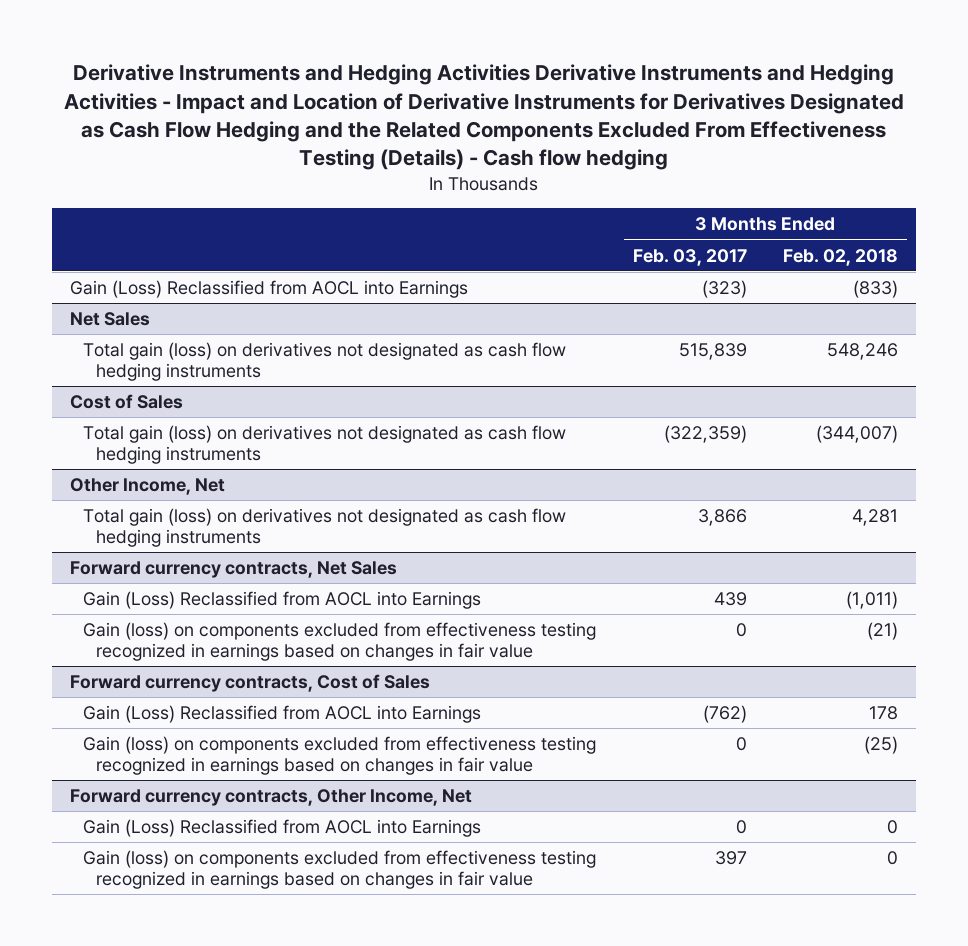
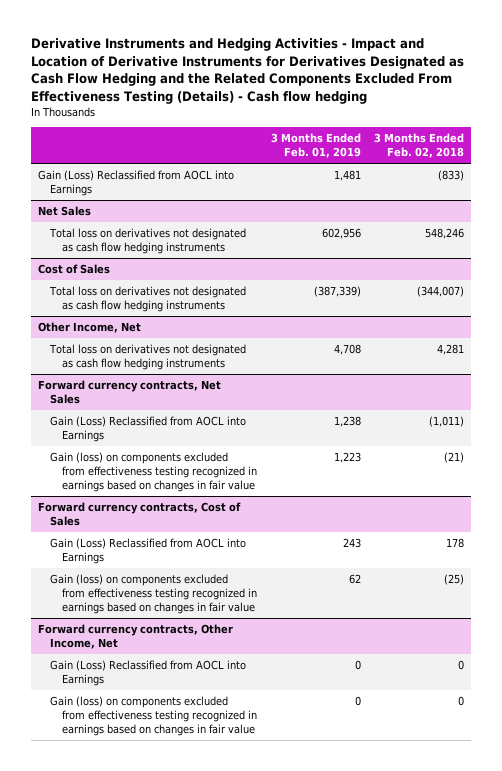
[64,64,905,171] Derivative Instruments and Hedging Activities Derivative Instruments and Hedging Activities - Impact and Location of Derivative Instruments for Derivatives Designated as Cash Flow Hedging and the Related Components Excluded From Effectiveness Testing (Details) - Cash flow hedging -> [30,38,464,104] Derivative Instruments and Hedging Activities - Impact and Location of Derivative Instruments for Derivatives Designated as Cash Flow Hedging and the Related Components Excluded From Effectiveness Testing (Details) - Cash flow hedging
[632,248,747,266] Feb. 03, 2017 -> none
none -> [270,133,361,159] 3 Months Ended Feb. 01, 2019
[83,342,567,382] Total gain (loss) on derivatives not designated as cash flow hedging instruments -> [48,228,246,255] Total loss on derivatives not designated as cash flow hedging instruments
[83,425,567,465] Total gain (loss) on derivatives not designated as cash flow hedging instruments -> [48,286,246,313] Total loss on derivatives not designated as cash flow hedging instruments
[83,508,567,548] Total gain (loss) on derivatives not designated as cash flow hedging instruments -> [48,344,246,371] Total loss on derivatives not designated as cash flow hedging instruments

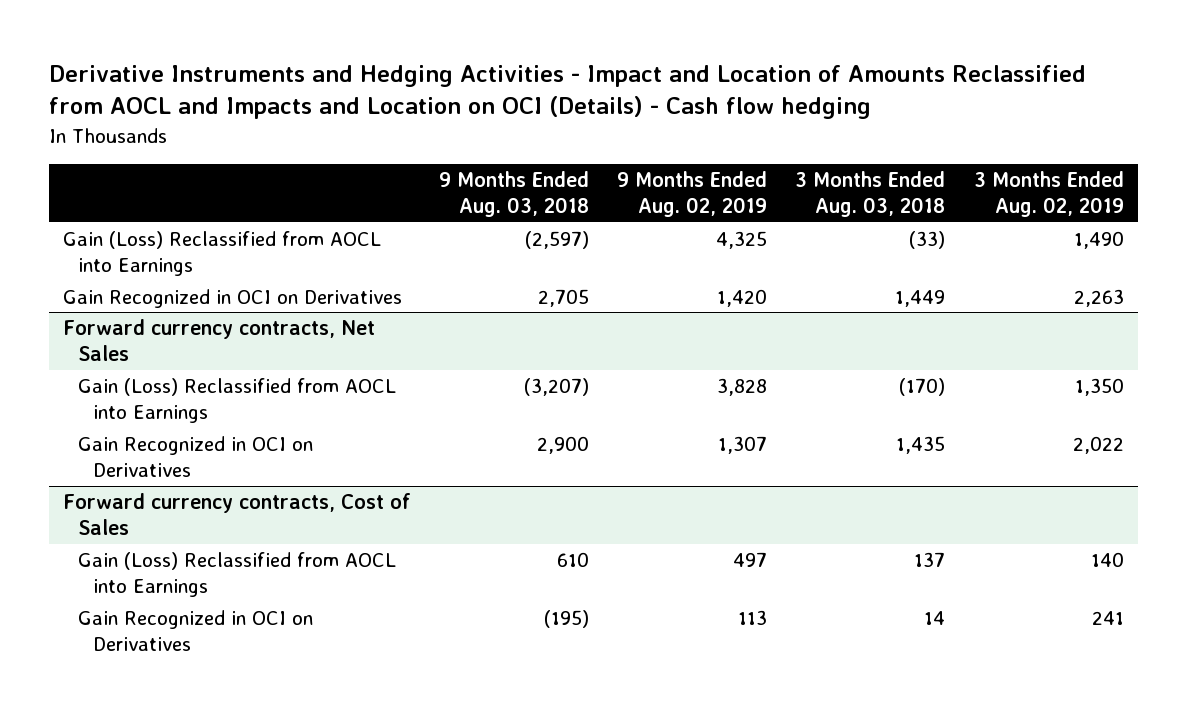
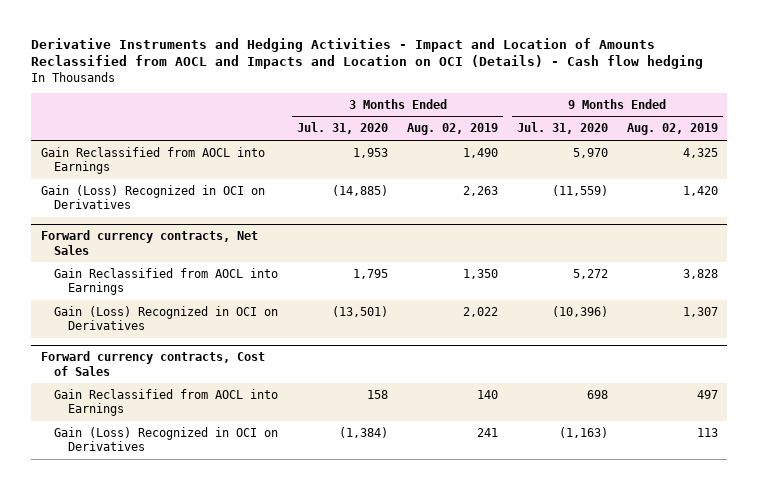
[439,170,590,218] 9 Months Ended Aug. 03, 2018 -> none
[795,170,946,218] 3 Months Ended Aug. 03, 2018 -> none
none -> [297,122,389,135] Jul. 31, 2020
none -> [516,122,608,135] Jul. 31, 2020
[62,230,381,277] Gain (Loss) Reclassified from AOCL into Earnings -> [40,146,265,175] Gain Reclassified from AOCL into Earnings
[62,288,402,308] Gain Recognized in OCI on Derivatives -> [40,184,265,210] Gain (Loss) Recognized in OCI on Derivatives
[78,377,397,424] Gain (Loss) Reclassified from AOCL into Earnings -> [54,267,279,296] Gain Reclassified from AOCL into Earnings
[78,435,314,478] Gain Recognized in OCI on Derivatives -> [54,305,279,331] Gain (Loss) Recognized in OCI on Derivatives
[78,551,397,598] Gain (Loss) Reclassified from AOCL into Earnings -> [54,388,279,417] Gain Reclassified from AOCL into Earnings
[78,609,314,652] Gain Recognized in OCI on Derivatives -> [54,426,279,452] Gain (Loss) Recognized in OCI on Derivatives

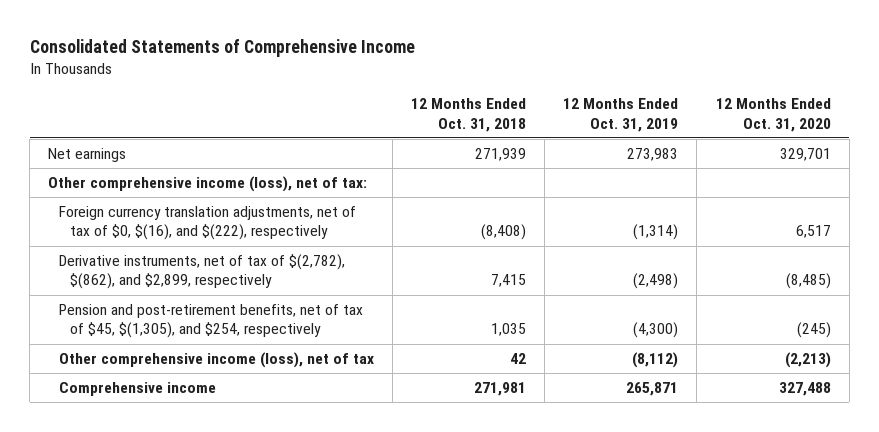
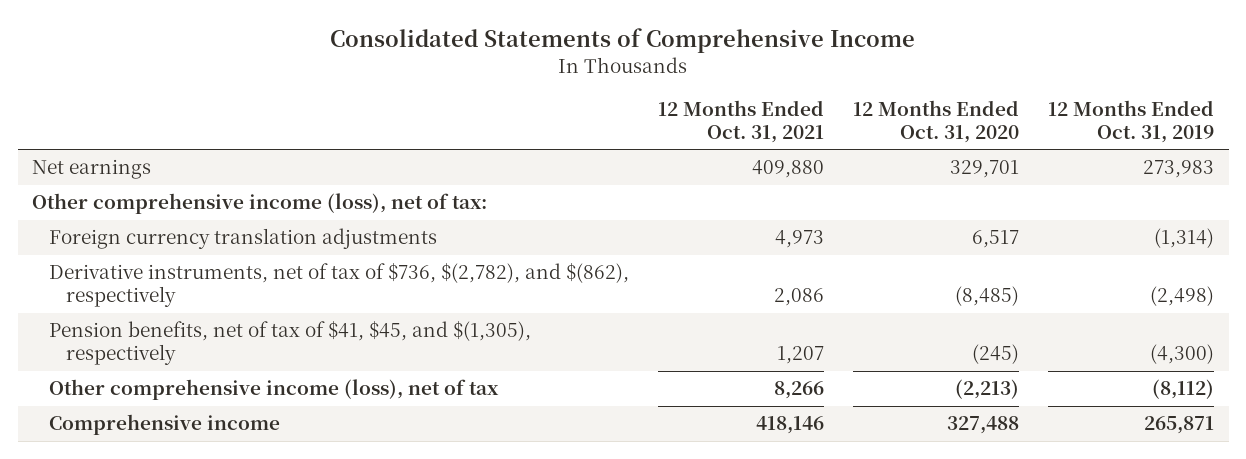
[411,98,527,132] 12 Months Ended Oct. 31, 2018 -> none
none -> [658,99,825,143] 12 Months Ended Oct. 31, 2021
[59,206,357,241] Foreign currency translation adjustments, net of tax of $0, $(16), and $(222), respectively -> [49,228,438,250] Foreign currency translation adjustments
[59,254,346,290] Derivative instruments, net of tax of $(2,782), $(862), and $2,899, respectively -> [49,263,630,308] Derivative instruments, net of tax of $736, $(2,782), and $(862), respectively
[59,304,364,339] Pension and post-retirement benefits, net of tax of $45, $(1,305), and $254, respectively -> [49,321,532,366] Pension benefits, net of tax of $41, $45, and $(1,305), respectively

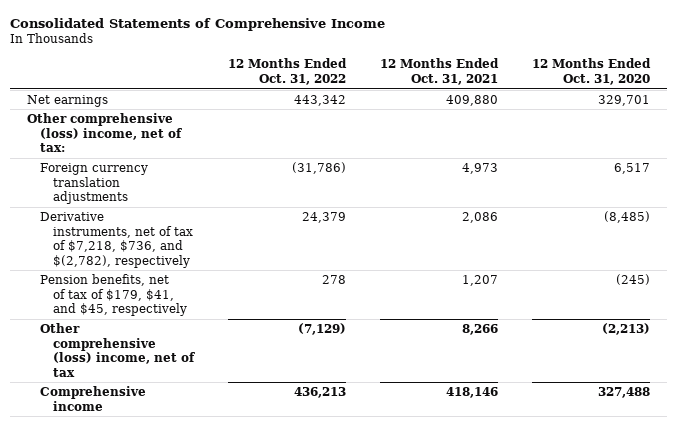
[1048,99,1215,143] 12 Months Ended Oct. 31, 2019 -> none
none -> [228,58,348,86] 12 Months Ended Oct. 31, 2022
[32,193,488,215] Other comprehensive income (loss), net of tax: -> [27,112,183,153] Other comprehensive (loss) income, net of tax:
[49,263,630,308] Derivative instruments, net of tax of $736, $(2,782), and $(862), respectively -> [40,211,194,268] Derivative instruments, net of tax of $7,218, $736, and $(2,782), respectively
[49,321,532,366] Pension benefits, net of tax of $41, $45, and $(1,305), respectively -> [40,273,188,317] Pension benefits, net of tax of $179, $41, and $45, respectively
[49,379,500,401] Other comprehensive income (loss), net of tax -> [40,322,196,377] Other comprehensive (loss) income, net of tax

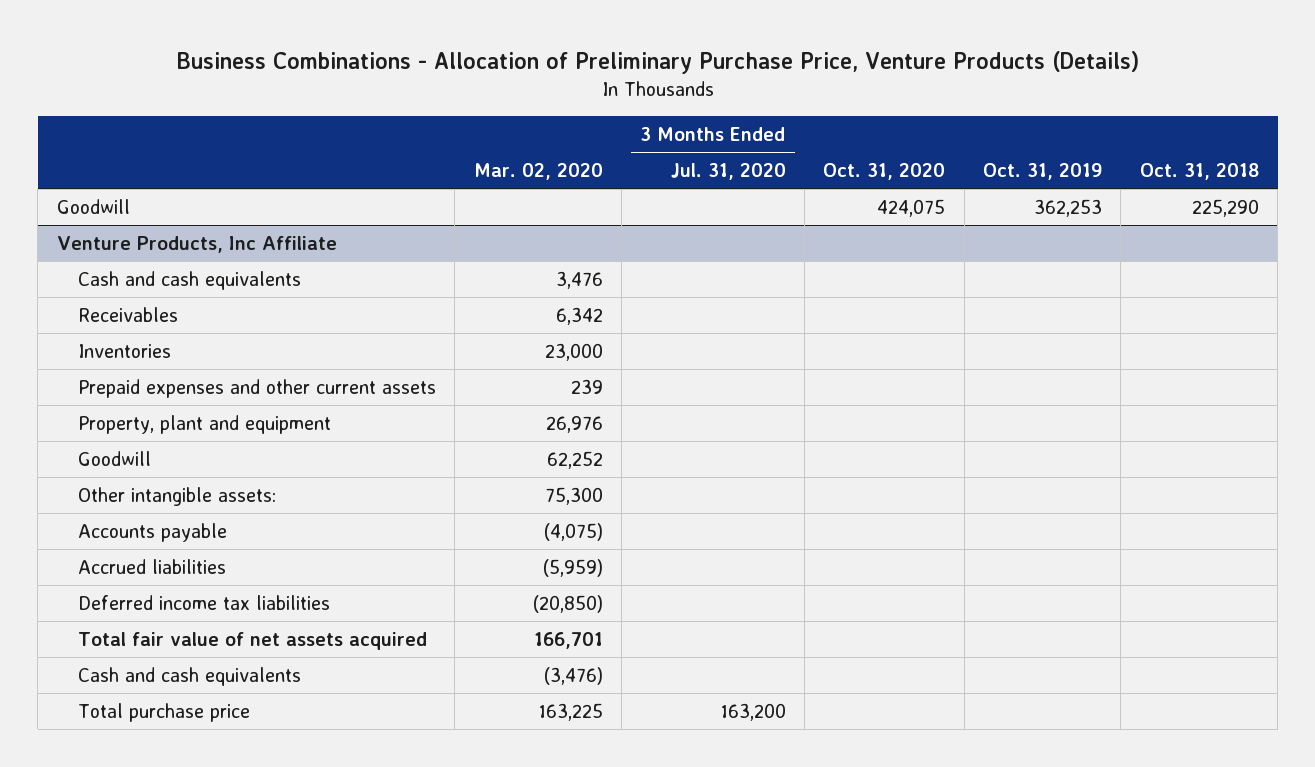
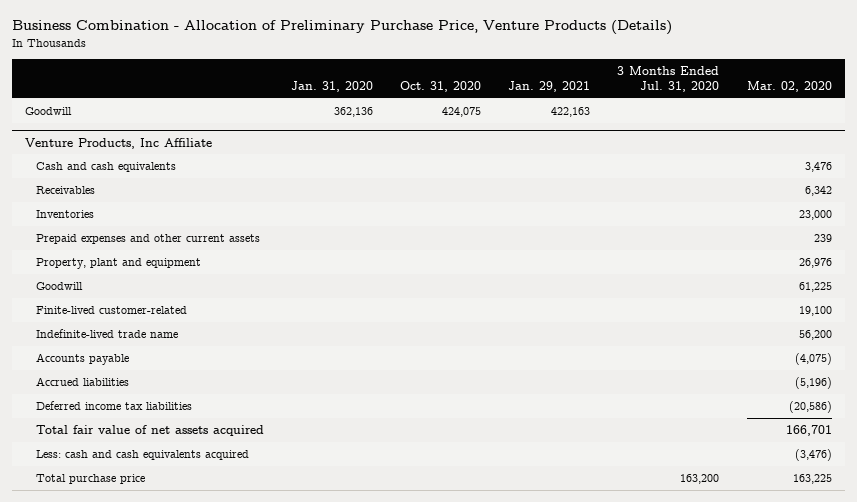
[176,50,1139,74] Business Combinations - Allocation of Preliminary Purchase Price, Venture Products (Details) -> [11,20,672,36] Business Combination - Allocation of Preliminary Purchase Price, Venture Products (Details)
[983,163,1103,181] Oct. 31, 2019 -> none
[1139,163,1259,181] Oct. 31, 2018 -> none
none -> [290,80,373,92] Jan. 31, 2020
none -> [508,80,591,92] Jan. 29, 2021
[78,486,277,506] Other intangible assets: -> none
[546,450,603,469] 62,252 -> [798,282,832,293] 61,225
none -> [35,306,187,315] Finite-lived customer-related
none -> [35,329,178,339] Indefinite-lived trade name
[542,558,603,577] (5,959) -> [794,377,832,390] (5,196)
[532,594,603,613] (20,850) -> [788,401,832,414] (20,586)
[78,666,302,686] Cash and cash equivalents -> [35,450,249,461] Less: cash and cash equivalents acquired

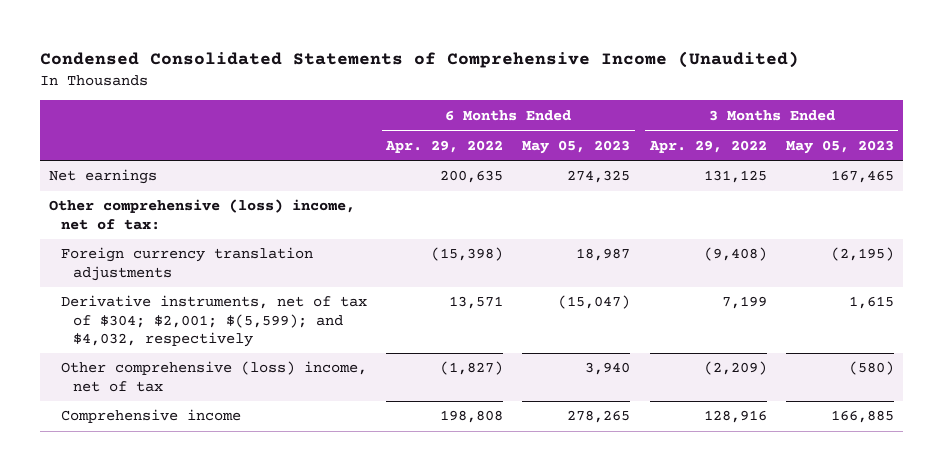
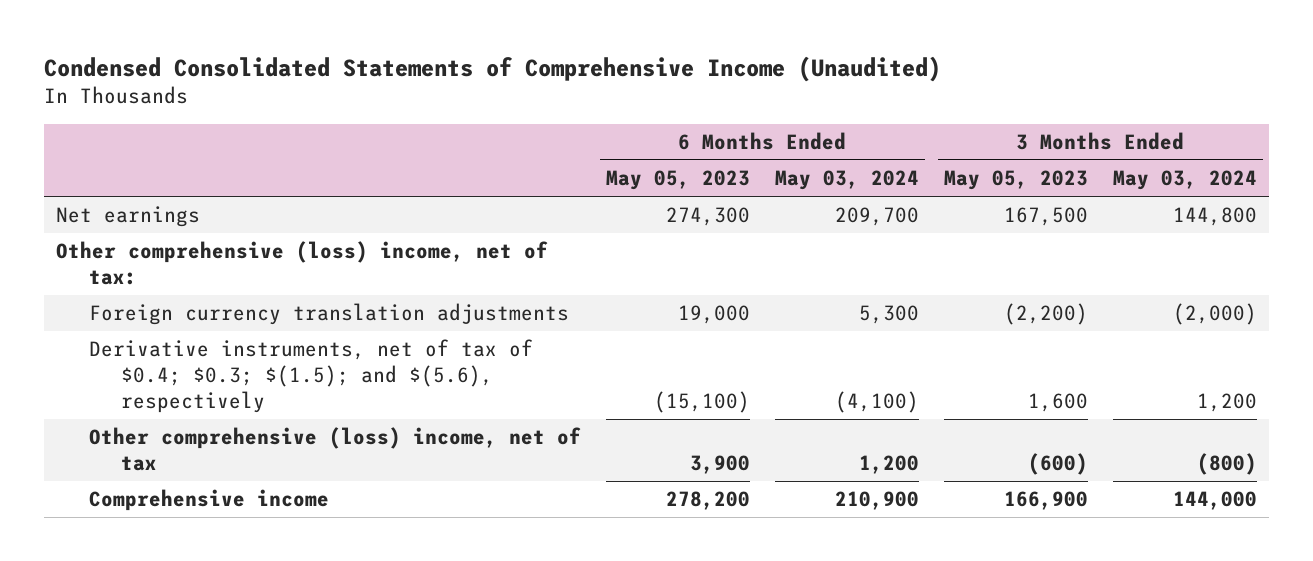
[385,139,504,153] Apr. 29, 2022 -> none
[648,139,767,153] Apr. 29, 2022 -> none
none -> [774,170,919,191] May 03, 2024
none -> [1112,170,1257,191] May 03, 2024
[567,170,631,184] 274,325 -> [665,207,750,227] 274,300
[830,170,894,184] 167,465 -> [1003,207,1088,227] 167,500
[576,248,631,262] 18,987 -> [677,305,750,325] 19,000
[830,247,894,262] (2,195) -> [1003,303,1088,326] (2,200)
[61,295,368,347] Derivative instruments, net of tax of $304; $2,001; $(5,599); and $4,032, respectively -> [88,339,533,414] Derivative instruments, net of tax of $0.4; $0.3; $(1.5); and $(5.6), respectively
[558,295,631,310] (15,047) -> [653,391,750,414] (15,100)
[848,296,894,310] 1,615 -> [1027,393,1088,413] 1,600
[585,362,631,376] 3,940 -> [689,455,750,475] 3,900
[848,361,894,376] (580) -> [1027,453,1088,476] (600)
[567,410,631,424] 278,265 -> [665,491,750,511] 278,200
[830,410,894,424] 166,885 -> [1003,491,1088,511] 166,900

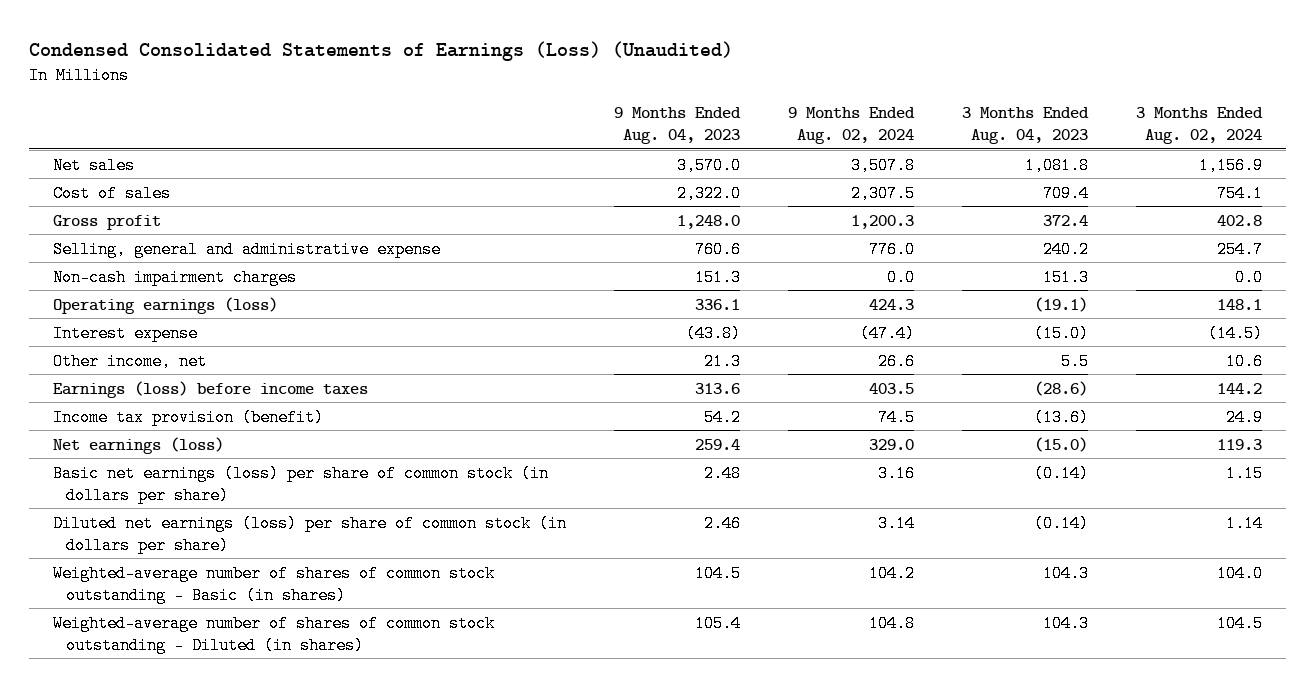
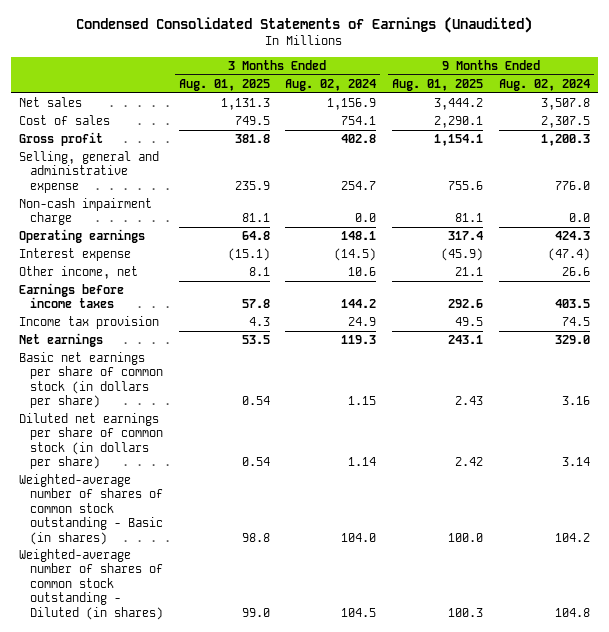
[28,41,733,62] Condensed Consolidated Statements of Earnings (Loss) (Unaudited) -> [76,17,533,34] Condensed Consolidated Statements of Earnings (Unaudited)
[613,106,741,144] 9 Months Ended Aug. 04, 2023 -> none
[961,106,1089,144] 3 Months Ended Aug. 04, 2023 -> none
none -> [178,78,270,91] Aug. 01, 2025
none -> [392,78,484,91] Aug. 01, 2025
[52,268,297,286] Non-cash impairment charges -> [19,198,153,226] Non-cash impairment charge
[52,296,278,314] Operating earnings (loss) -> [19,229,146,244] Operating earnings
[52,380,368,398] Earnings (loss) before income taxes -> [19,283,125,309] Earnings before income taxes
[52,408,324,426] Income tax provision (benefit) -> [19,316,160,330] Income tax provision
[52,436,224,454] Net earnings (loss) -> [19,333,104,348] Net earnings
[52,464,549,504] Basic net earnings (loss) per share of common stock (in dollars per share) -> [19,352,163,409] Basic net earnings per share of common stock (in dollars per share)
[52,514,567,554] Diluted net earnings (loss) per share of common stock (in dollars per share) -> [19,413,163,470] Diluted net earnings per share of common stock (in dollars per share)

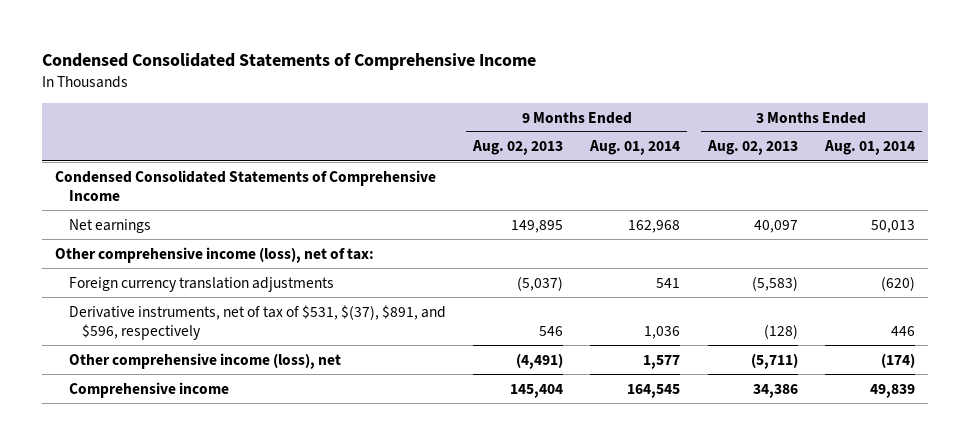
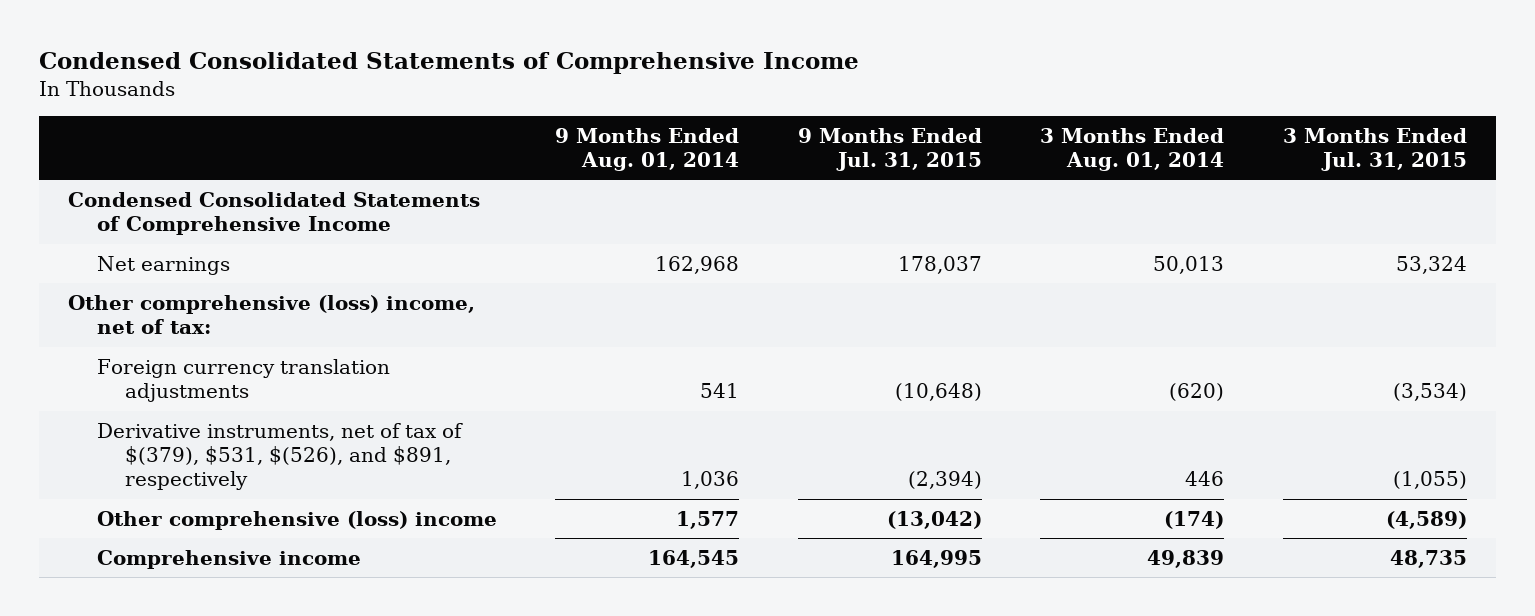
[472,140,564,156] Aug. 02, 2013 -> none
[706,140,798,156] Aug. 02, 2013 -> none
none -> [797,127,982,171] 9 Months Ended Jul. 31, 2015
none -> [1282,127,1467,171] 3 Months Ended Jul. 31, 2015
[55,246,375,263] Other comprehensive income (loss), net of tax: -> [68,294,476,335] Other comprehensive (loss) income, net of tax:
[68,304,446,341] Derivative instruments, net of tax of $531, $(37), $891, and $596, respectively -> [96,422,463,491] Derivative instruments, net of tax of $(379), $531, $(526), and $891, respectively
[68,352,341,369] Other comprehensive income (loss), net -> [96,510,497,530] Other comprehensive (loss) income

